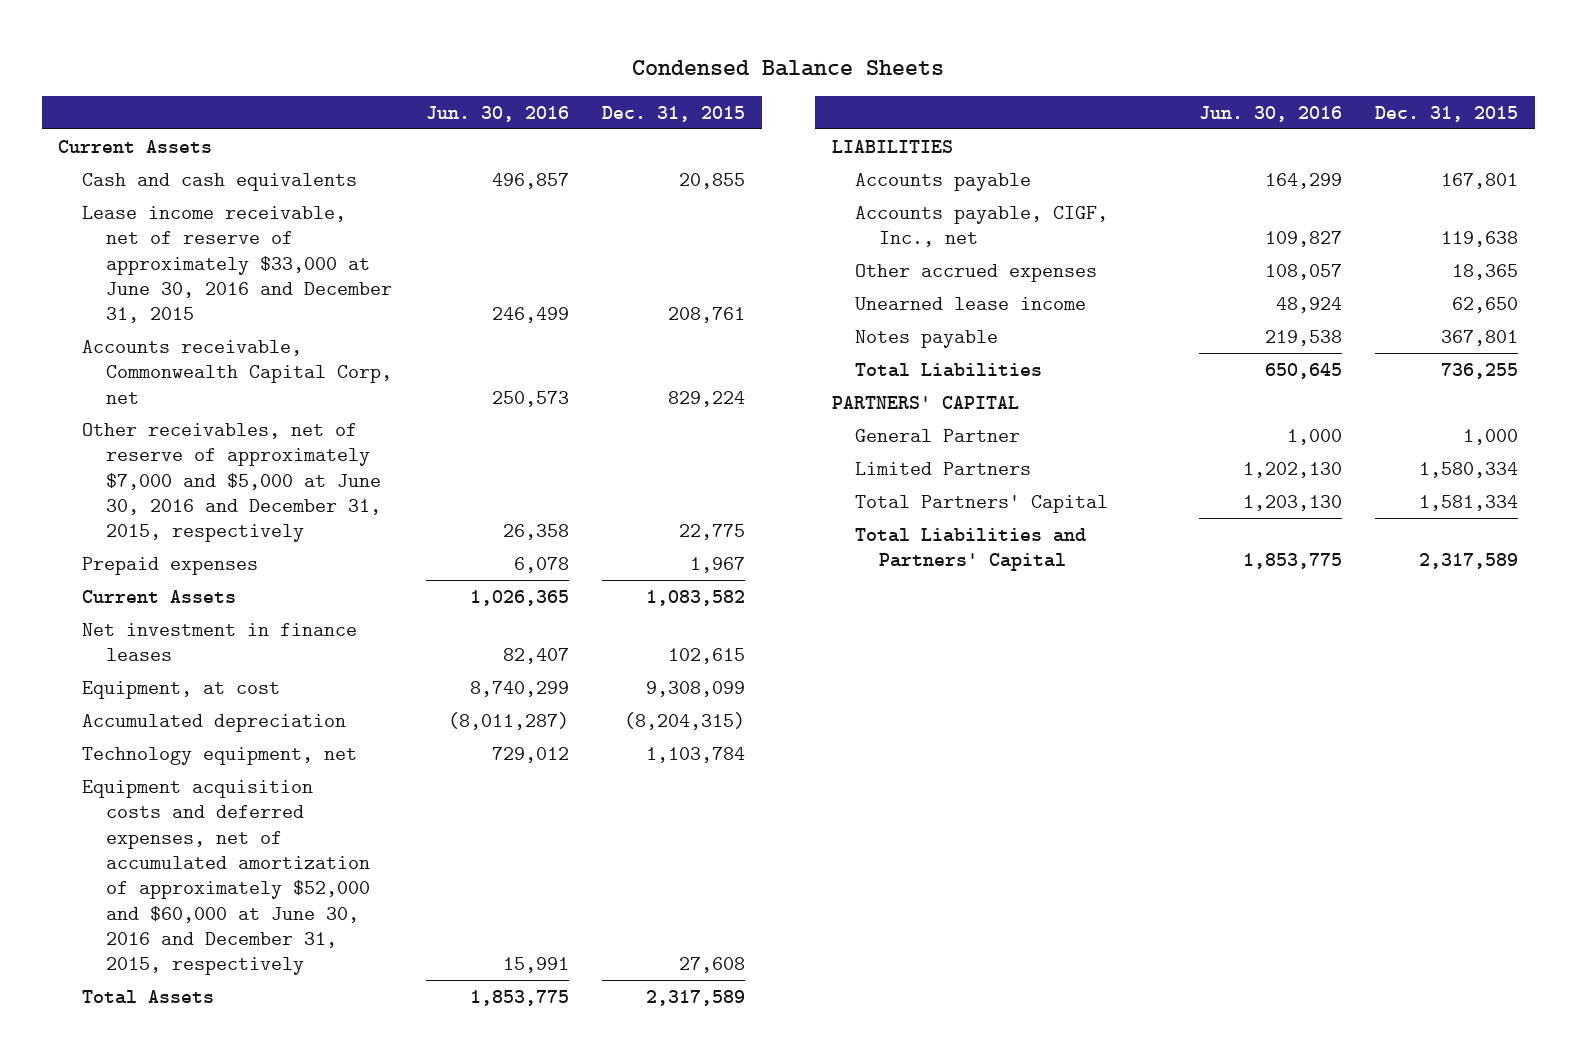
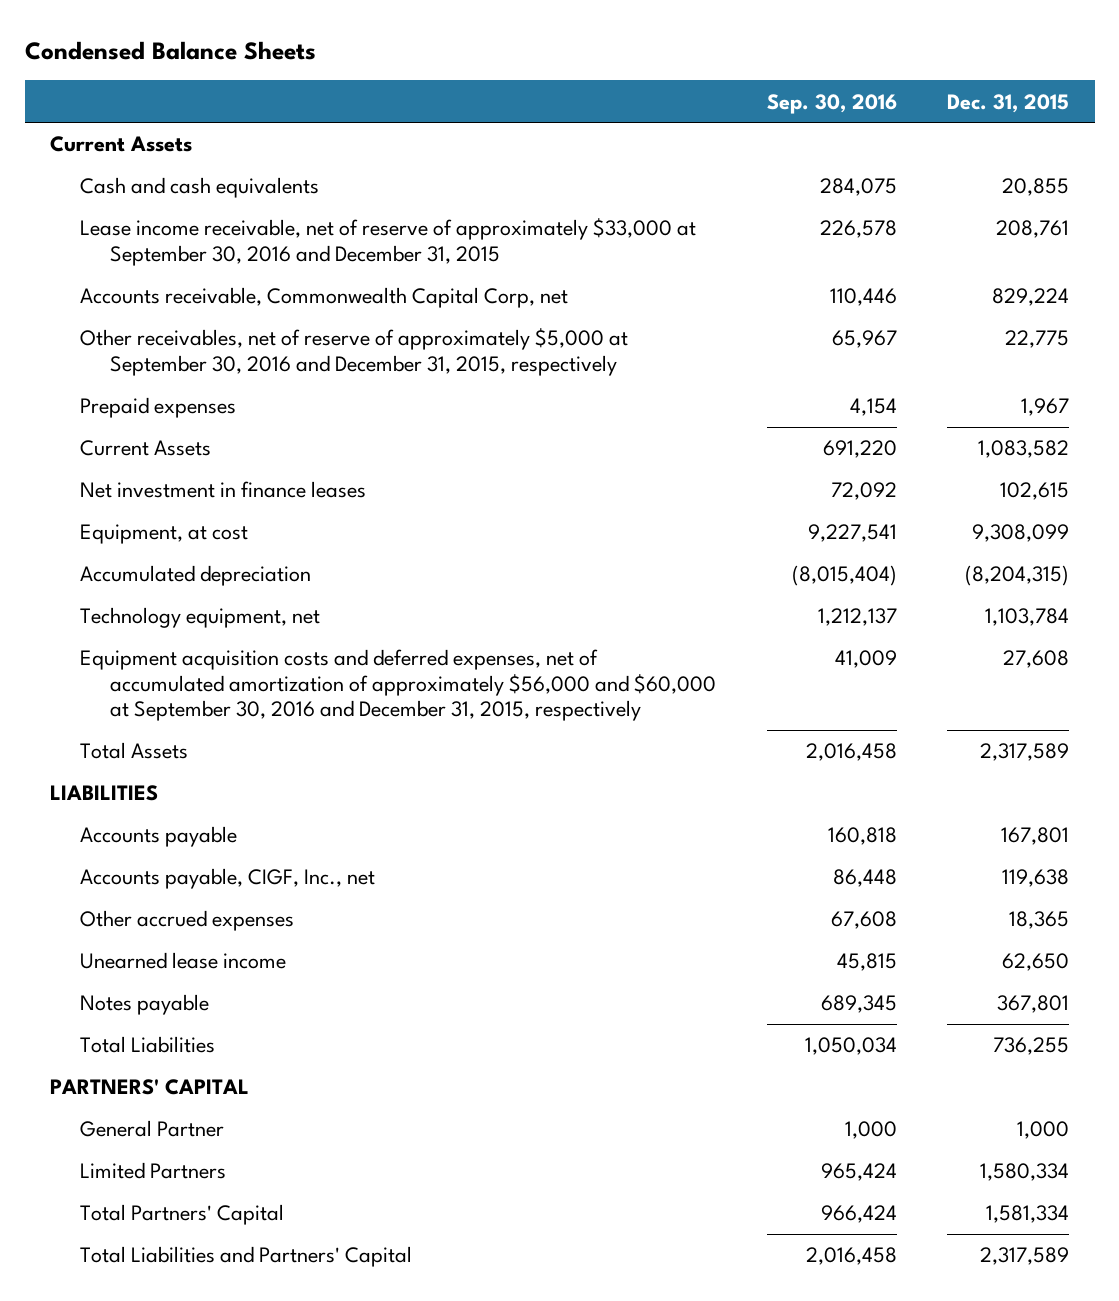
[425,105,569,122] Jun. 30, 2016 -> none
none -> [766,93,897,114] Sep. 30, 2016
[82,205,393,324] Lease income receivable, net of reserve of approximately $33,000 at June 30, 2016 and December 31, 2015 -> [79,218,696,266] Lease income receivable, net of reserve of approximately $33,000 at September 30, 2016 and December 31, 2015
[82,422,382,543] Other receivables, net of reserve of approximately $7,000 and $5,000 at June 30, 2016 and December 31, 2015, respectively -> [79,328,628,376] Other receivables, net of reserve of approximately $5,000 at September 30, 2016 and December 31, 2015, respectively
[82,779,371,976] Equipment acquisition costs and deferred expenses, net of accumulated amortization of approximately $52,000 and $60,000 at June 30, 2016 and December 31, 2015, respectively -> [79,649,716,722] Equipment acquisition costs and deferred expenses, net of accumulated amortization of approximately $56,000 and $60,000 at September 30, 2016 and December 31, 2015, respectively

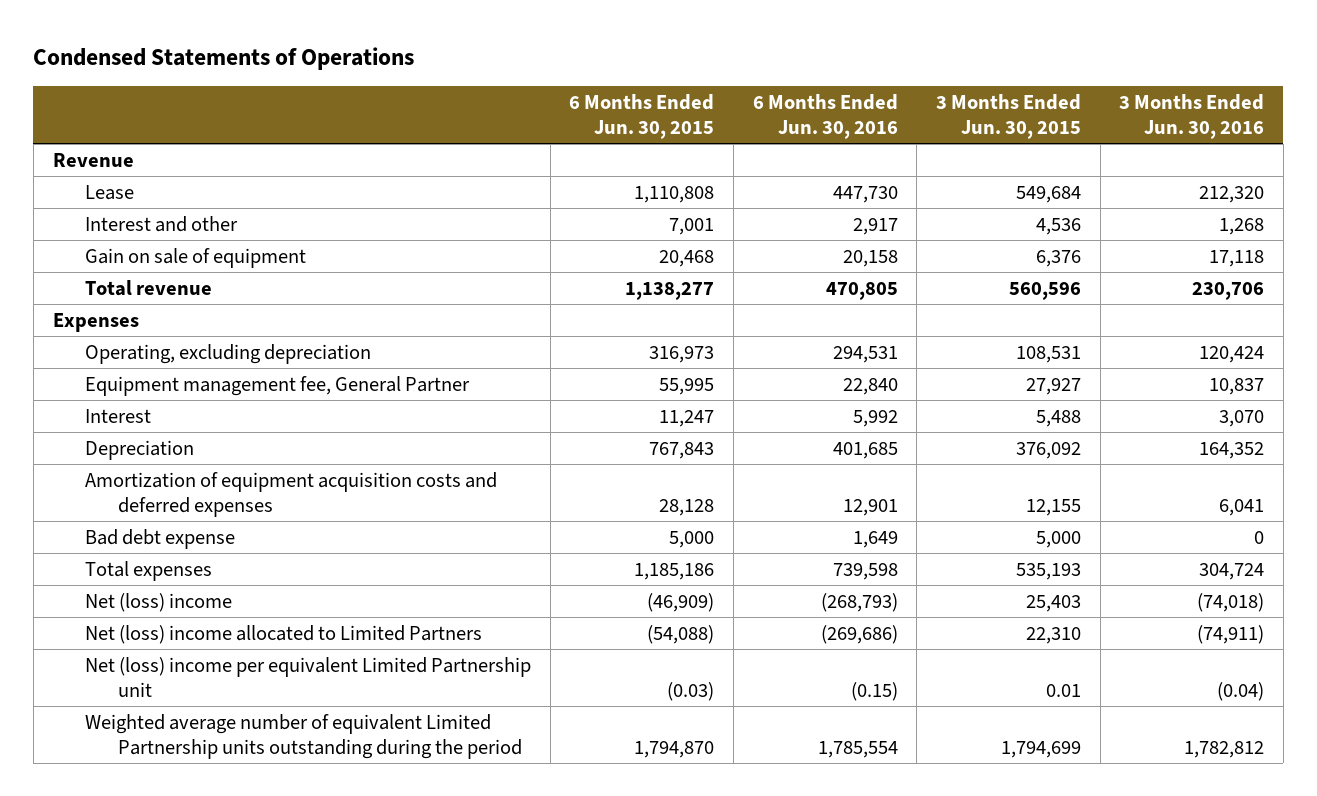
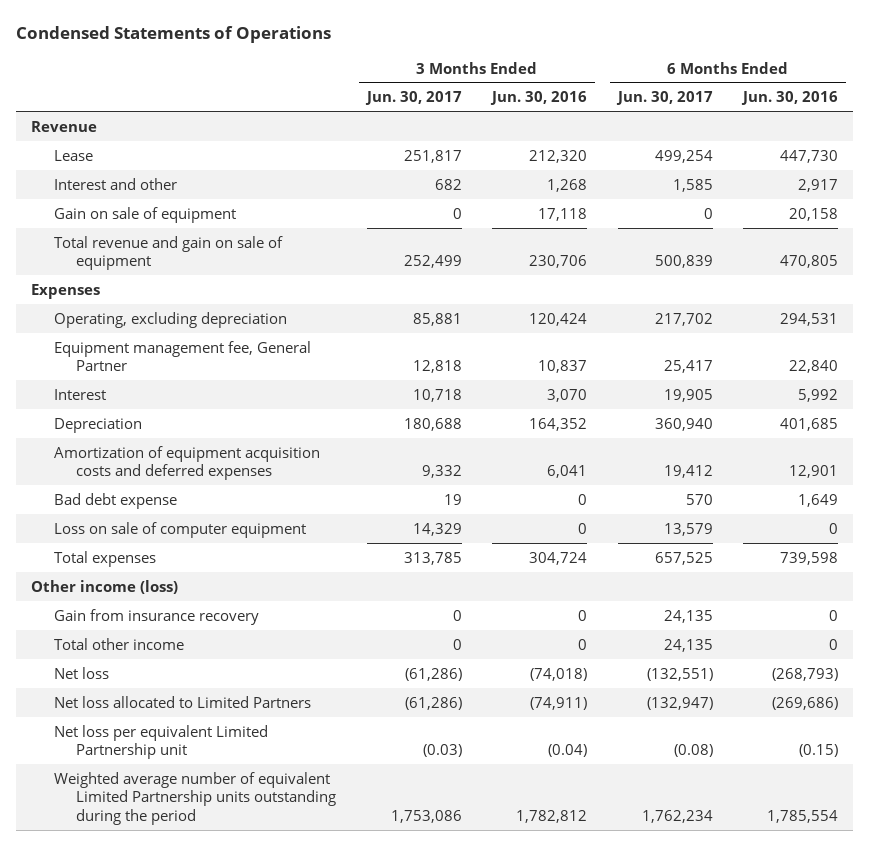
[569,93,715,139] 6 Months Ended Jun. 30, 2015 -> none
[935,93,1081,139] 3 Months Ended Jun. 30, 2015 -> none
none -> [364,91,462,106] Jun. 30, 2017
none -> [615,91,713,106] Jun. 30, 2017
[85,279,213,296] Total revenue -> [53,235,283,271] Total revenue and gain on sale of equipment
none -> [53,521,306,538] Loss on sale of computer equipment
none -> [31,579,179,594] Other income (loss)
none -> [53,608,259,625] Gain from insurance recovery
none -> [53,637,184,650] Total other income
[85,592,233,612] Net (loss) income -> [53,666,109,679] Net loss
[85,624,483,644] Net (loss) income allocated to Limited Partners -> [53,695,311,708] Net loss allocated to Limited Partners
[85,656,532,697] Net (loss) income per equivalent Limited Partnership unit -> [53,724,268,760] Net loss per equivalent Limited Partnership unit

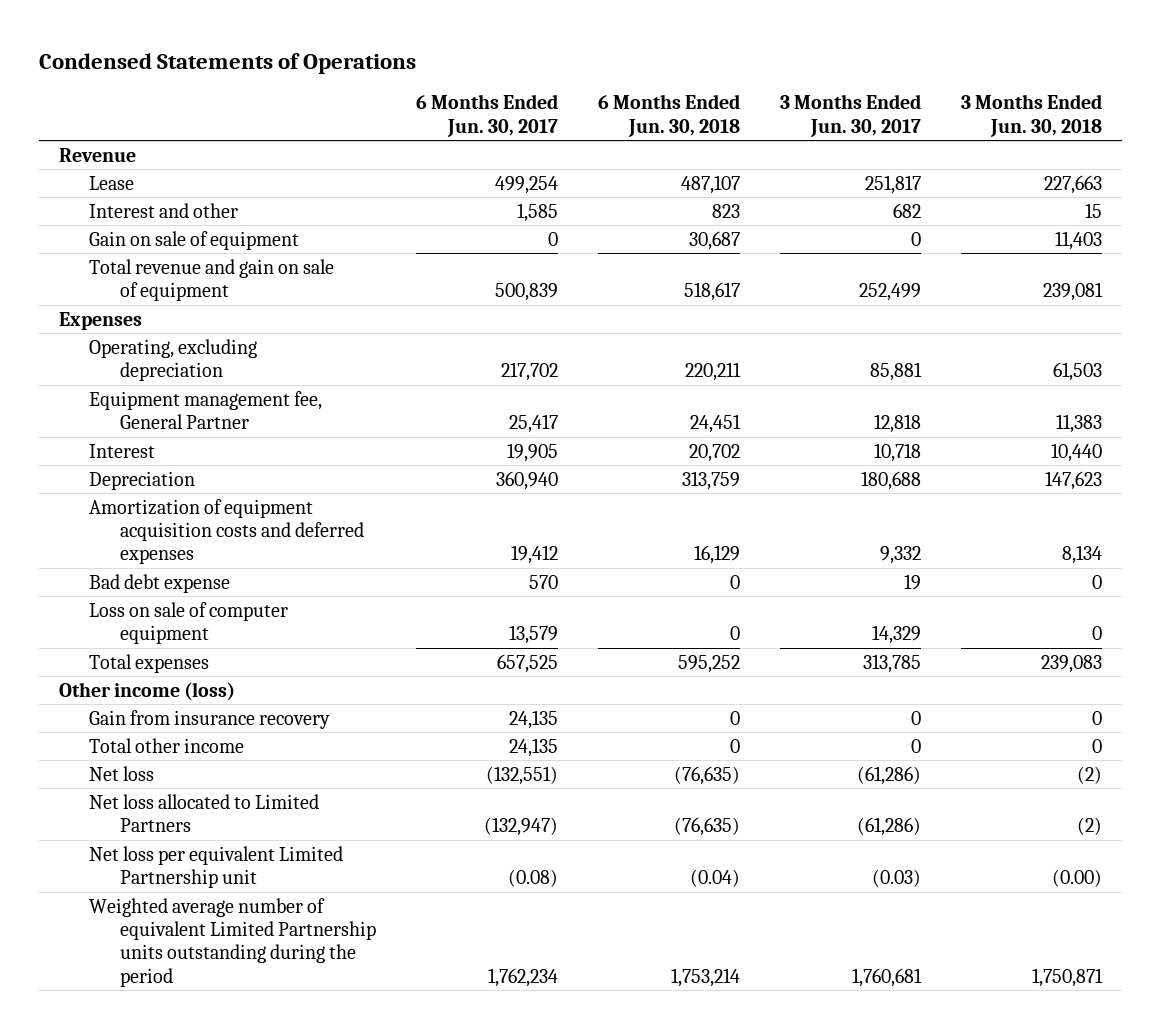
[490,91,588,106] Jun. 30, 2016 -> none
[741,91,839,106] Jun. 30, 2016 -> none
none -> [597,94,740,137] 6 Months Ended Jun. 30, 2018
none -> [960,94,1102,137] 3 Months Ended Jun. 30, 2018
[390,809,462,823] 1,753,086 -> [851,967,922,987] 1,760,681

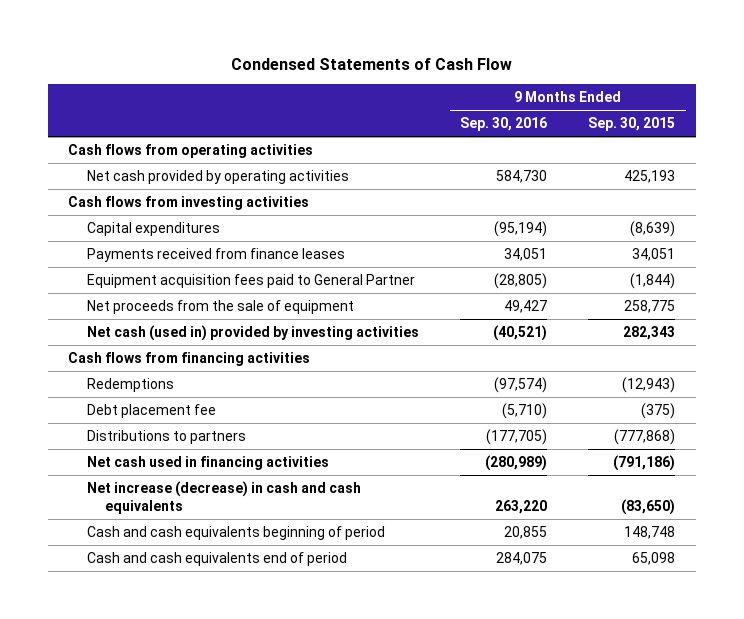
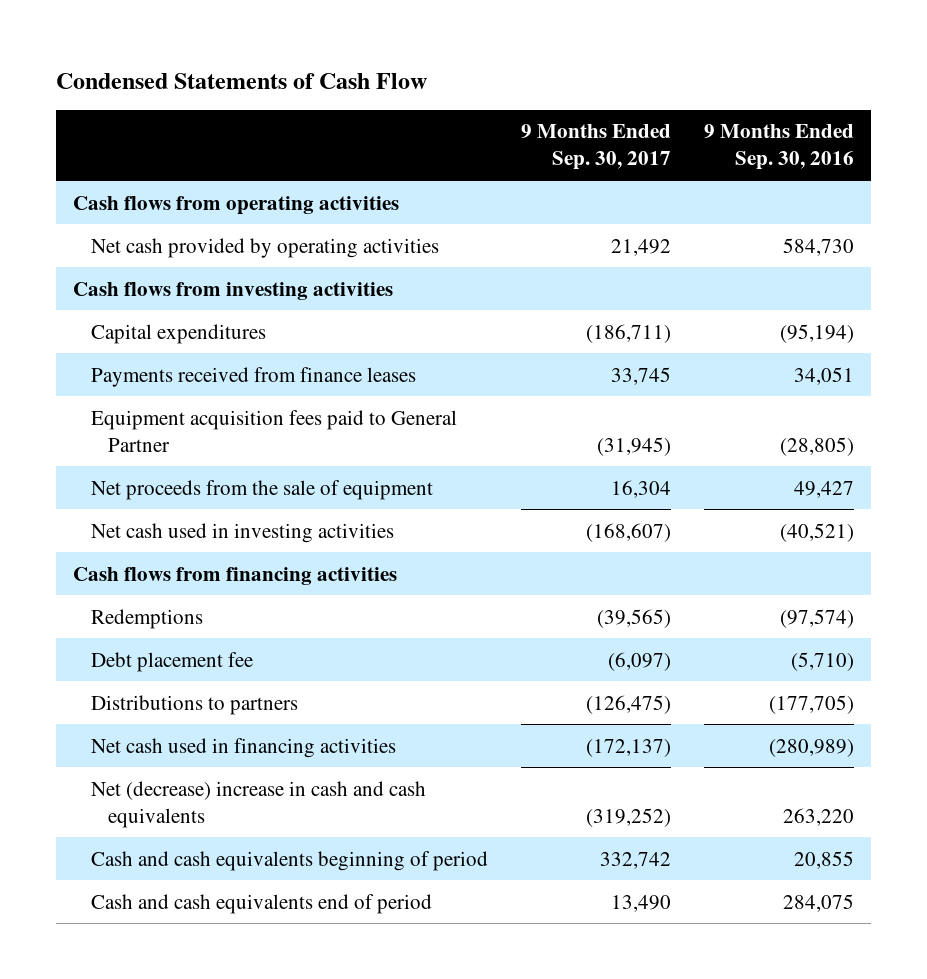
[588,117,676,132] Sep. 30, 2015 -> none
none -> [520,124,671,171] 9 Months Ended Sep. 30, 2017
[86,325,419,342] Net cash (used in) provided by investing activities -> [90,522,394,543] Net cash used in investing activities
[86,481,361,515] Net increase (decrease) in cash and cash equivalents -> [90,780,426,828] Net (decrease) increase in cash and cash equivalents

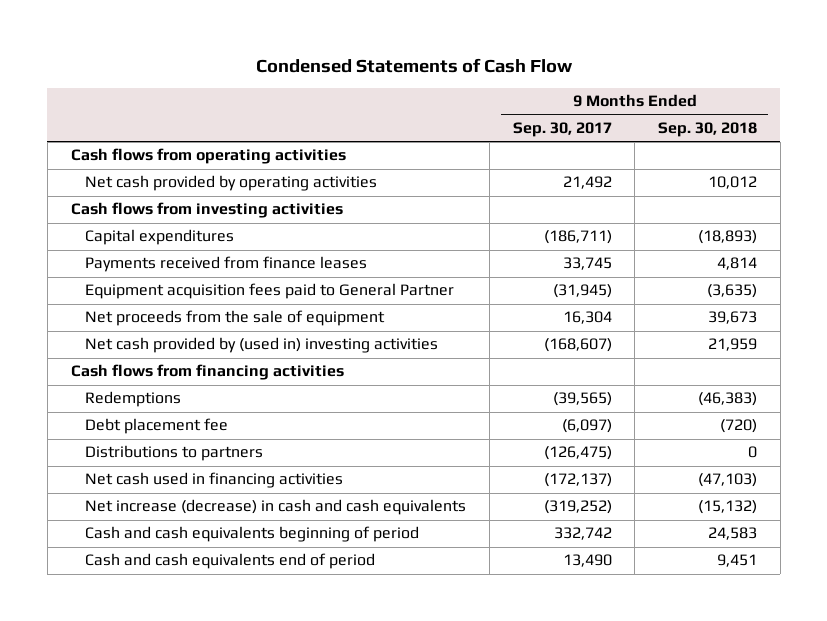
[703,124,854,171] 9 Months Ended Sep. 30, 2016 -> none
none -> [657,122,757,138] Sep. 30, 2018
[90,522,394,543] Net cash used in investing activities -> [85,337,439,354] Net cash provided by (used in) investing activities
[90,780,426,828] Net (decrease) increase in cash and cash equivalents -> [85,499,467,516] Net increase (decrease) in cash and cash equivalents

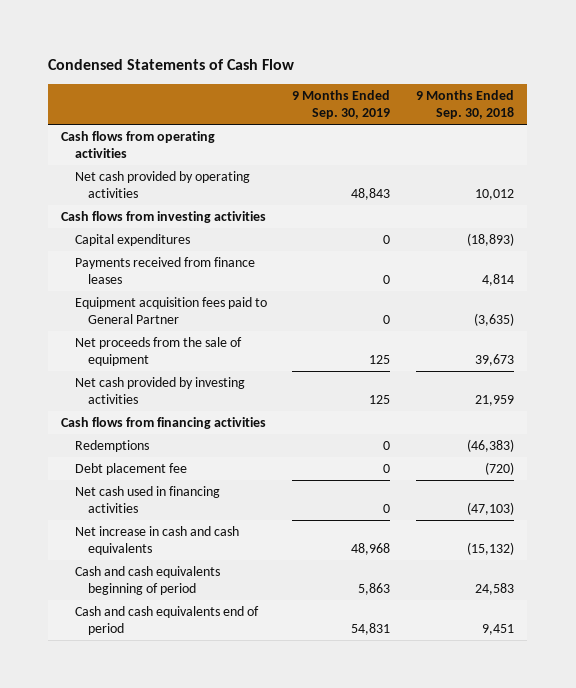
[512,122,612,138] Sep. 30, 2017 -> none
none -> [292,89,391,120] 9 Months Ended Sep. 30, 2019
[85,337,439,354] Net cash provided by (used in) investing activities -> [74,377,245,405] Net cash provided by investing activities
[85,445,264,462] Distributions to partners -> none
[85,499,467,516] Net increase (decrease) in cash and cash equivalents -> [74,526,239,556] Net increase in cash and cash equivalents

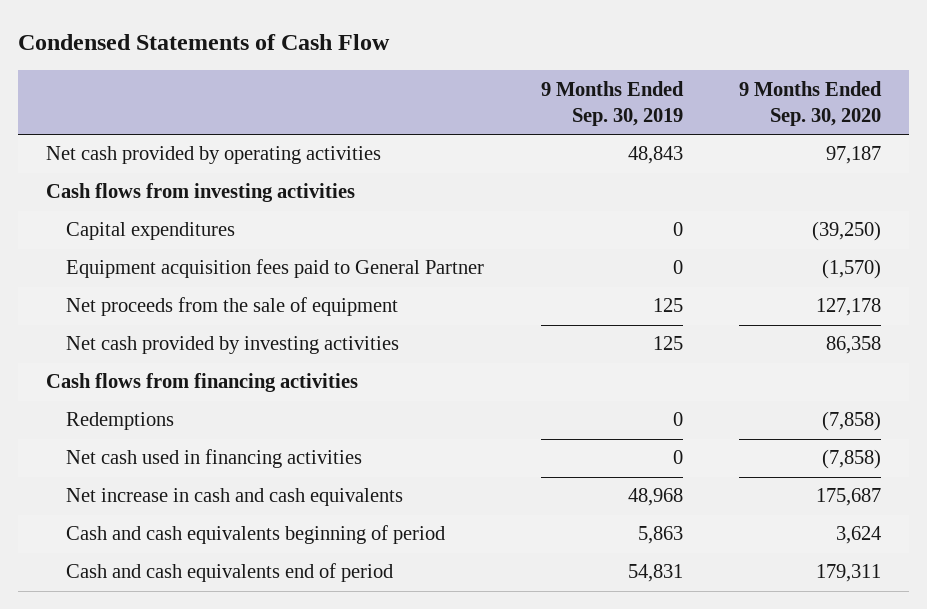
[416,89,515,120] 9 Months Ended Sep. 30, 2018 -> none
none -> [739,80,883,127] 9 Months Ended Sep. 30, 2020
[61,131,216,159] Cash flows from operating activities -> none
[74,257,255,285] Payments received from finance leases -> none
[74,463,187,476] Debt placement fee -> none

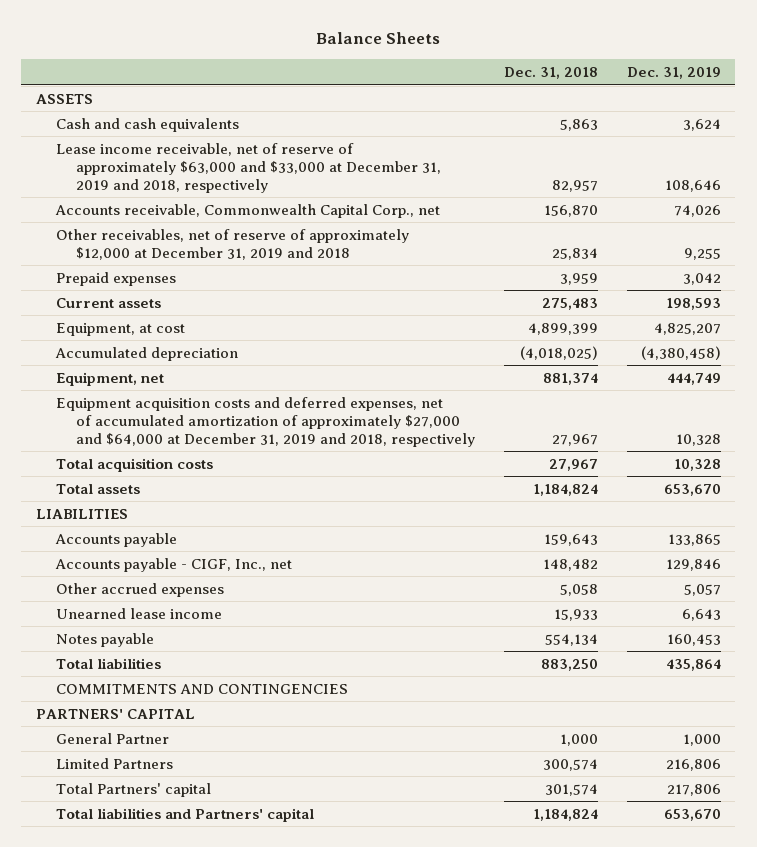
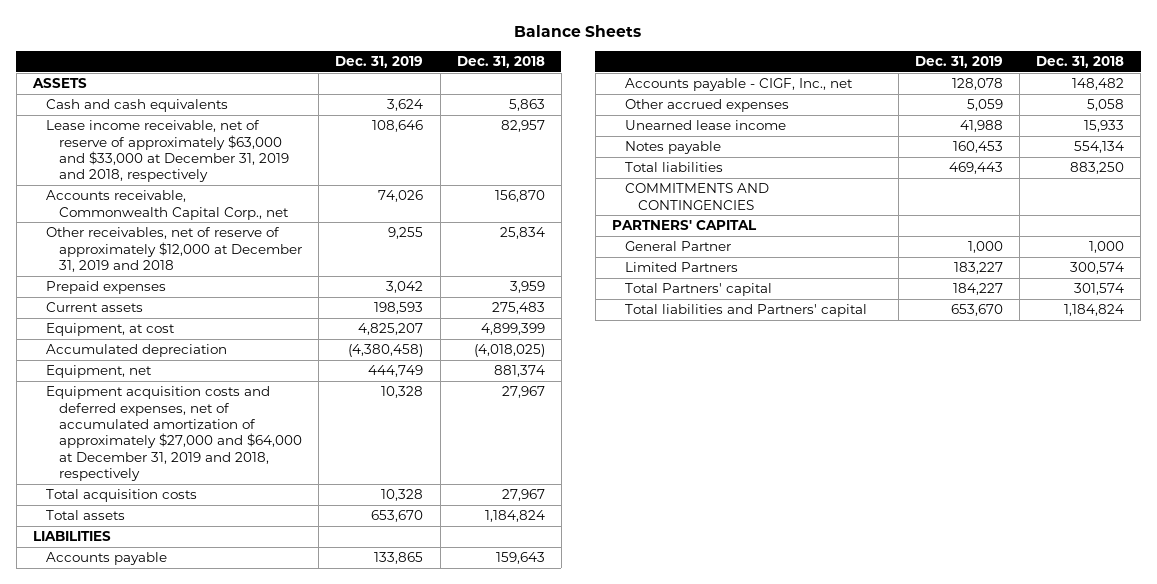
[666,558,722,571] 129,846 -> [951,78,1003,91] 128,078
[684,583,722,596] 5,057 -> [966,99,1003,112] 5,059
[682,608,722,621] 6,643 -> [959,120,1003,133] 41,988
[666,658,722,671] 435,864 -> [948,162,1003,175] 469,443
[666,758,722,771] 216,806 -> [953,262,1003,275] 183,227
[667,783,722,796] 217,806 -> [952,283,1003,296] 184,227

